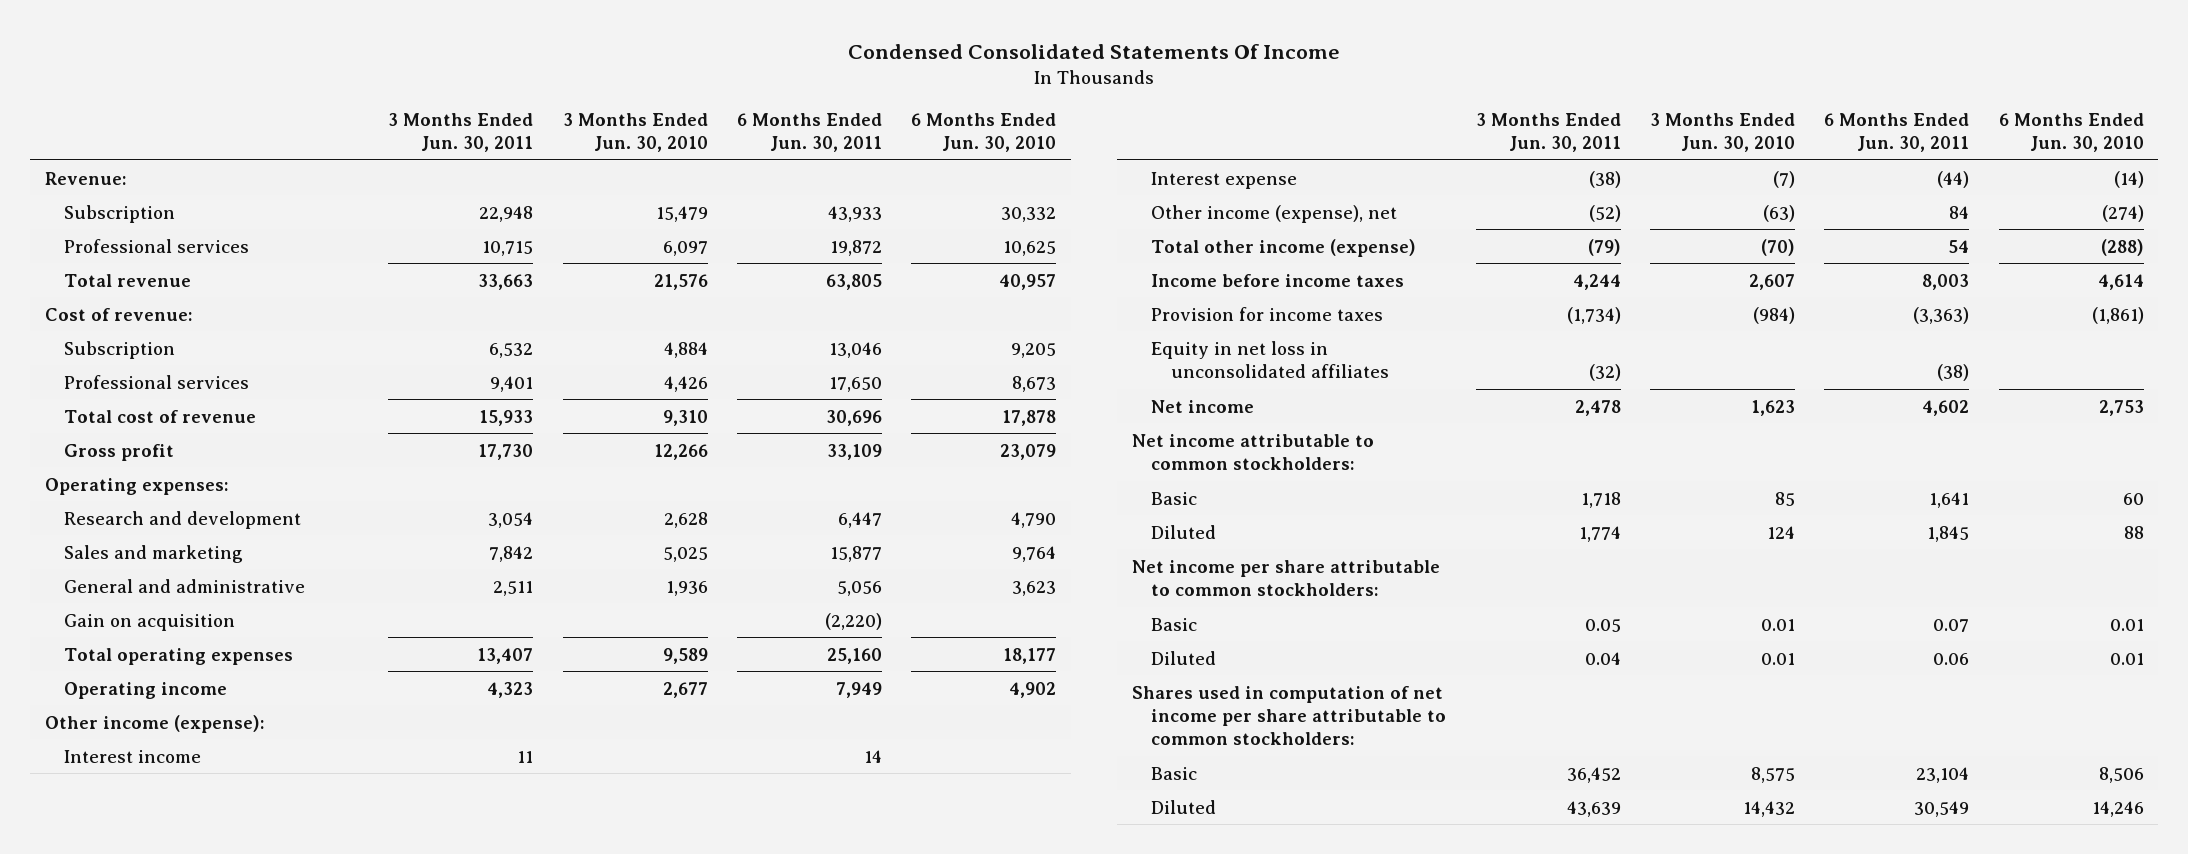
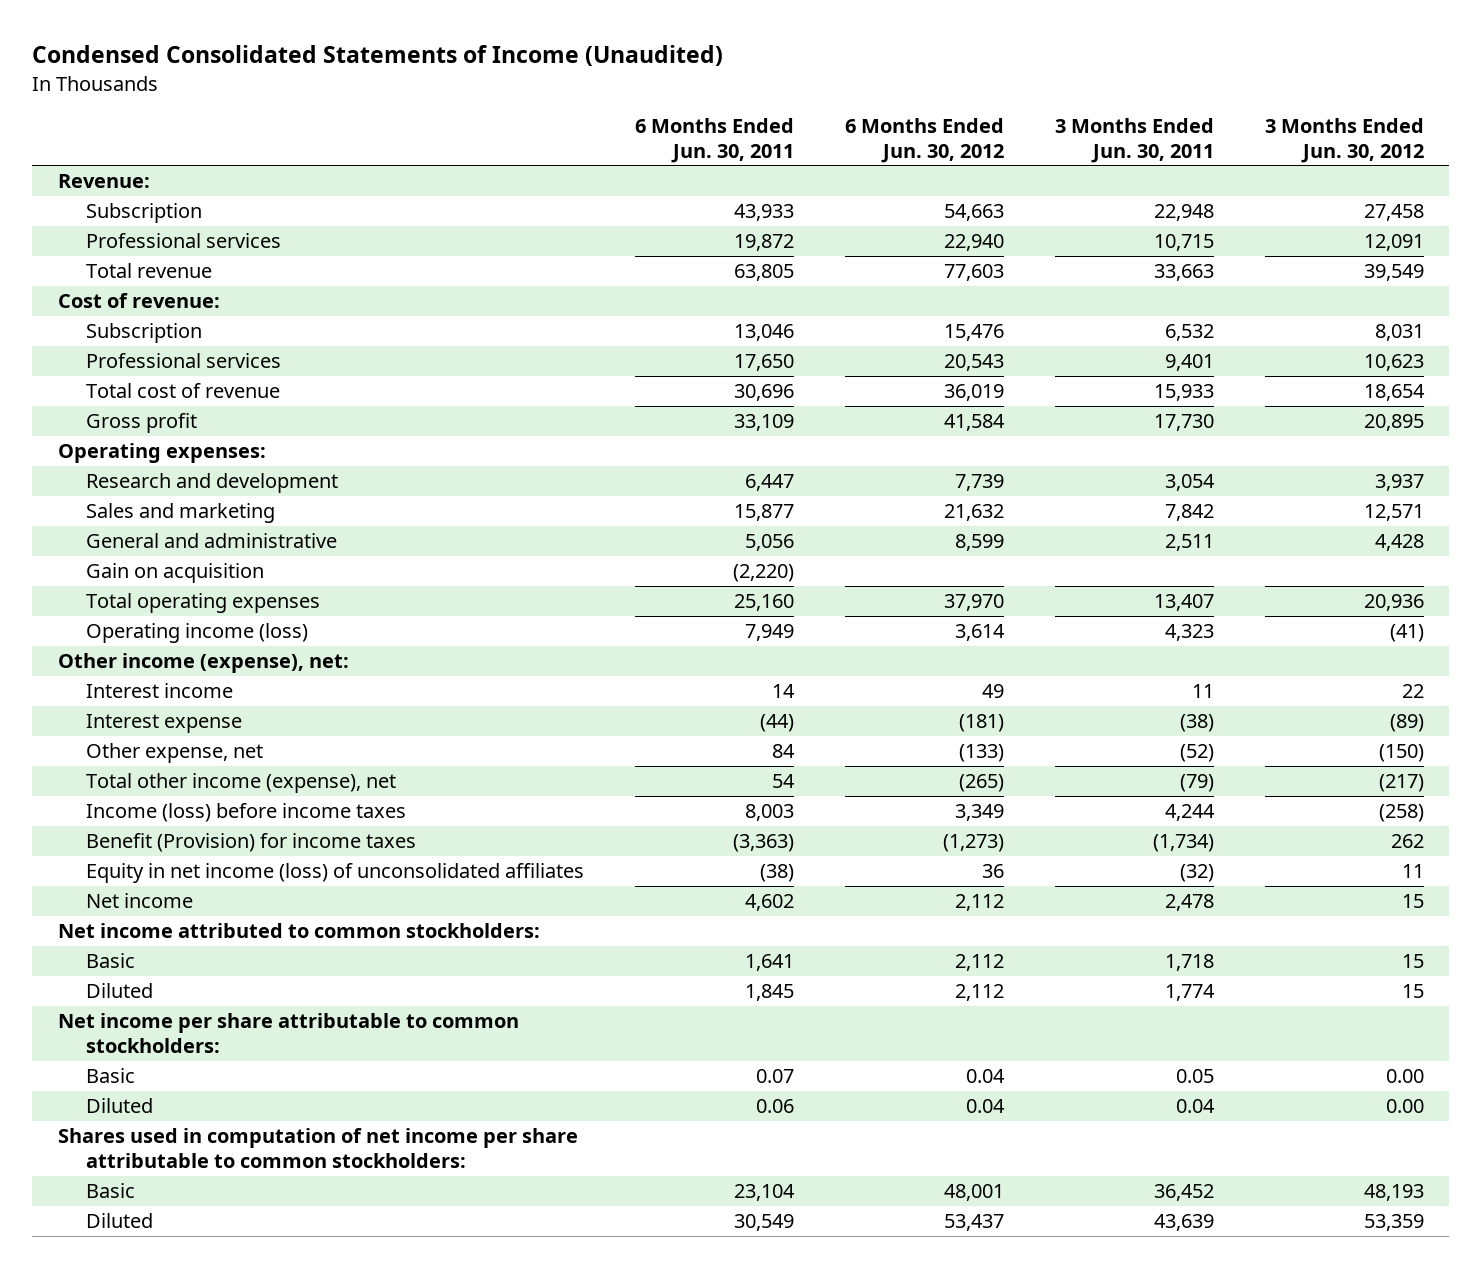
[848,43,1341,59] Condensed Consolidated Statements Of Income -> [32,45,724,67] Condensed Consolidated Statements of Income (Unaudited)
[562,112,708,152] 3 Months Ended Jun. 30, 2010 -> none
[911,112,1057,152] 6 Months Ended Jun. 30, 2010 -> none
none -> [844,117,1004,163] 6 Months Ended Jun. 30, 2012
none -> [1264,117,1424,163] 3 Months Ended Jun. 30, 2012
[64,681,228,699] Operating income -> [85,623,308,644] Operating income (loss)
[44,714,265,733] Other income (expense): -> [57,653,349,674] Other income (expense), net:
[1151,204,1398,223] Other income (expense), net -> [85,743,263,764] Other expense, net
[1151,238,1417,257] Total other income (expense) -> [85,773,396,794] Total other income (expense), net
[1151,273,1405,287] Income before income taxes -> [85,803,406,823] Income (loss) before income taxes
[1151,306,1384,321] Provision for income taxes -> [85,833,416,853] Benefit (Provision) for income taxes
[1151,340,1389,378] Equity in net loss in unconsolidated affiliates -> [85,863,584,884] Equity in net income (loss) of unconsolidated affiliates
[1131,433,1374,470] Net income attributable to common stockholders: -> [57,923,540,939] Net income attributed to common stockholders:

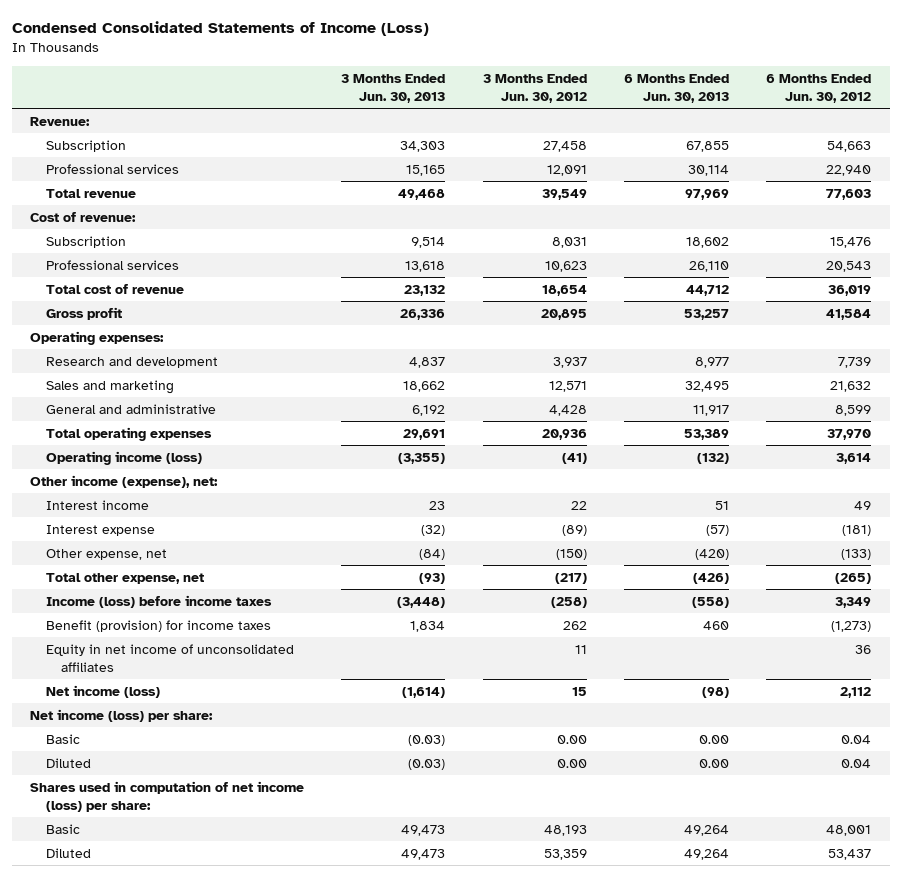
[32,45,724,67] Condensed Consolidated Statements of Income (Unaudited) -> [11,21,429,37] Condensed Consolidated Statements of Income (Loss)
[634,117,794,163] 6 Months Ended Jun. 30, 2011 -> none
[1054,117,1214,163] 3 Months Ended Jun. 30, 2011 -> none
none -> [341,74,446,103] 3 Months Ended Jun. 30, 2013
none -> [624,74,730,103] 6 Months Ended Jun. 30, 2013
[85,563,264,584] Gain on acquisition -> none
[85,773,396,794] Total other income (expense), net -> [45,572,204,584] Total other expense, net
[57,923,540,939] Net income attributed to common stockholders: -> none
[85,953,135,969] Basic -> none
[85,983,153,999] Diluted -> none
[85,833,416,853] Benefit (Provision) for income taxes -> [45,619,271,632] Benefit (provision) for income taxes
[85,863,584,884] Equity in net income (loss) of unconsolidated affiliates -> [45,643,294,672] Equity in net income of unconsolidated affiliates
[85,893,193,909] Net income -> [45,684,160,698] Net income (loss)
[57,1013,519,1054] Net income per share attributable to common stockholders: -> [30,708,214,722] Net income (loss) per share:
[57,1128,578,1169] Shares used in computation of net income per share attributable to common stockholders: -> [30,780,305,812] Shares used in computation of net income (loss) per share:

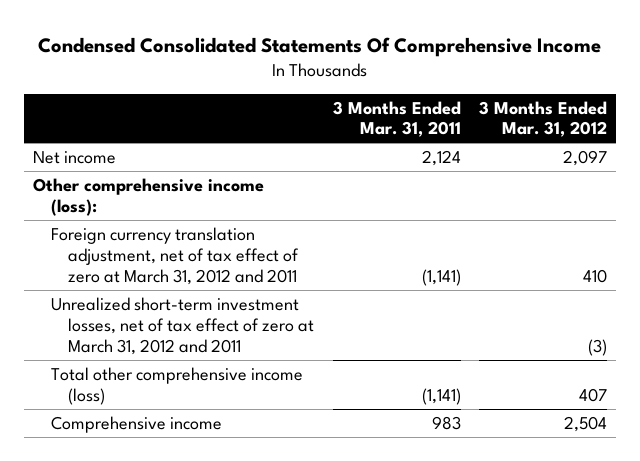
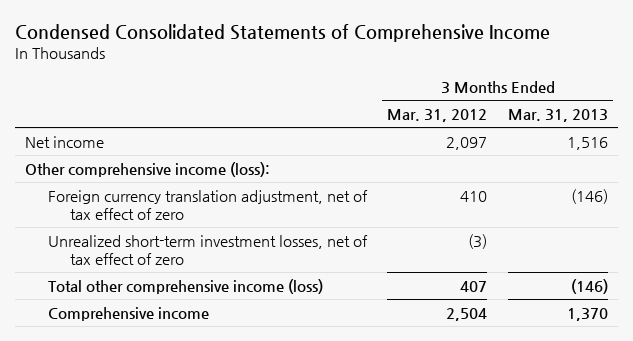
[38,36,602,57] Condensed Consolidated Statements Of Comprehensive Income -> [14,24,550,43] Condensed Consolidated Statements of Comprehensive Income
[332,100,461,138] 3 Months Ended Mar. 31, 2011 -> none
none -> [507,108,608,122] Mar. 31, 2013
[50,226,300,285] Foreign currency translation adjustment, net of tax effect of zero at March 31, 2012 and 2011 -> [47,189,368,221] Foreign currency translation adjustment, net of tax effect of zero
[50,296,315,355] Unrealized short-term investment losses, net of tax effect of zero at March 31, 2012 and 2011 -> [47,234,368,266] Unrealized short-term investment losses, net of tax effect of zero

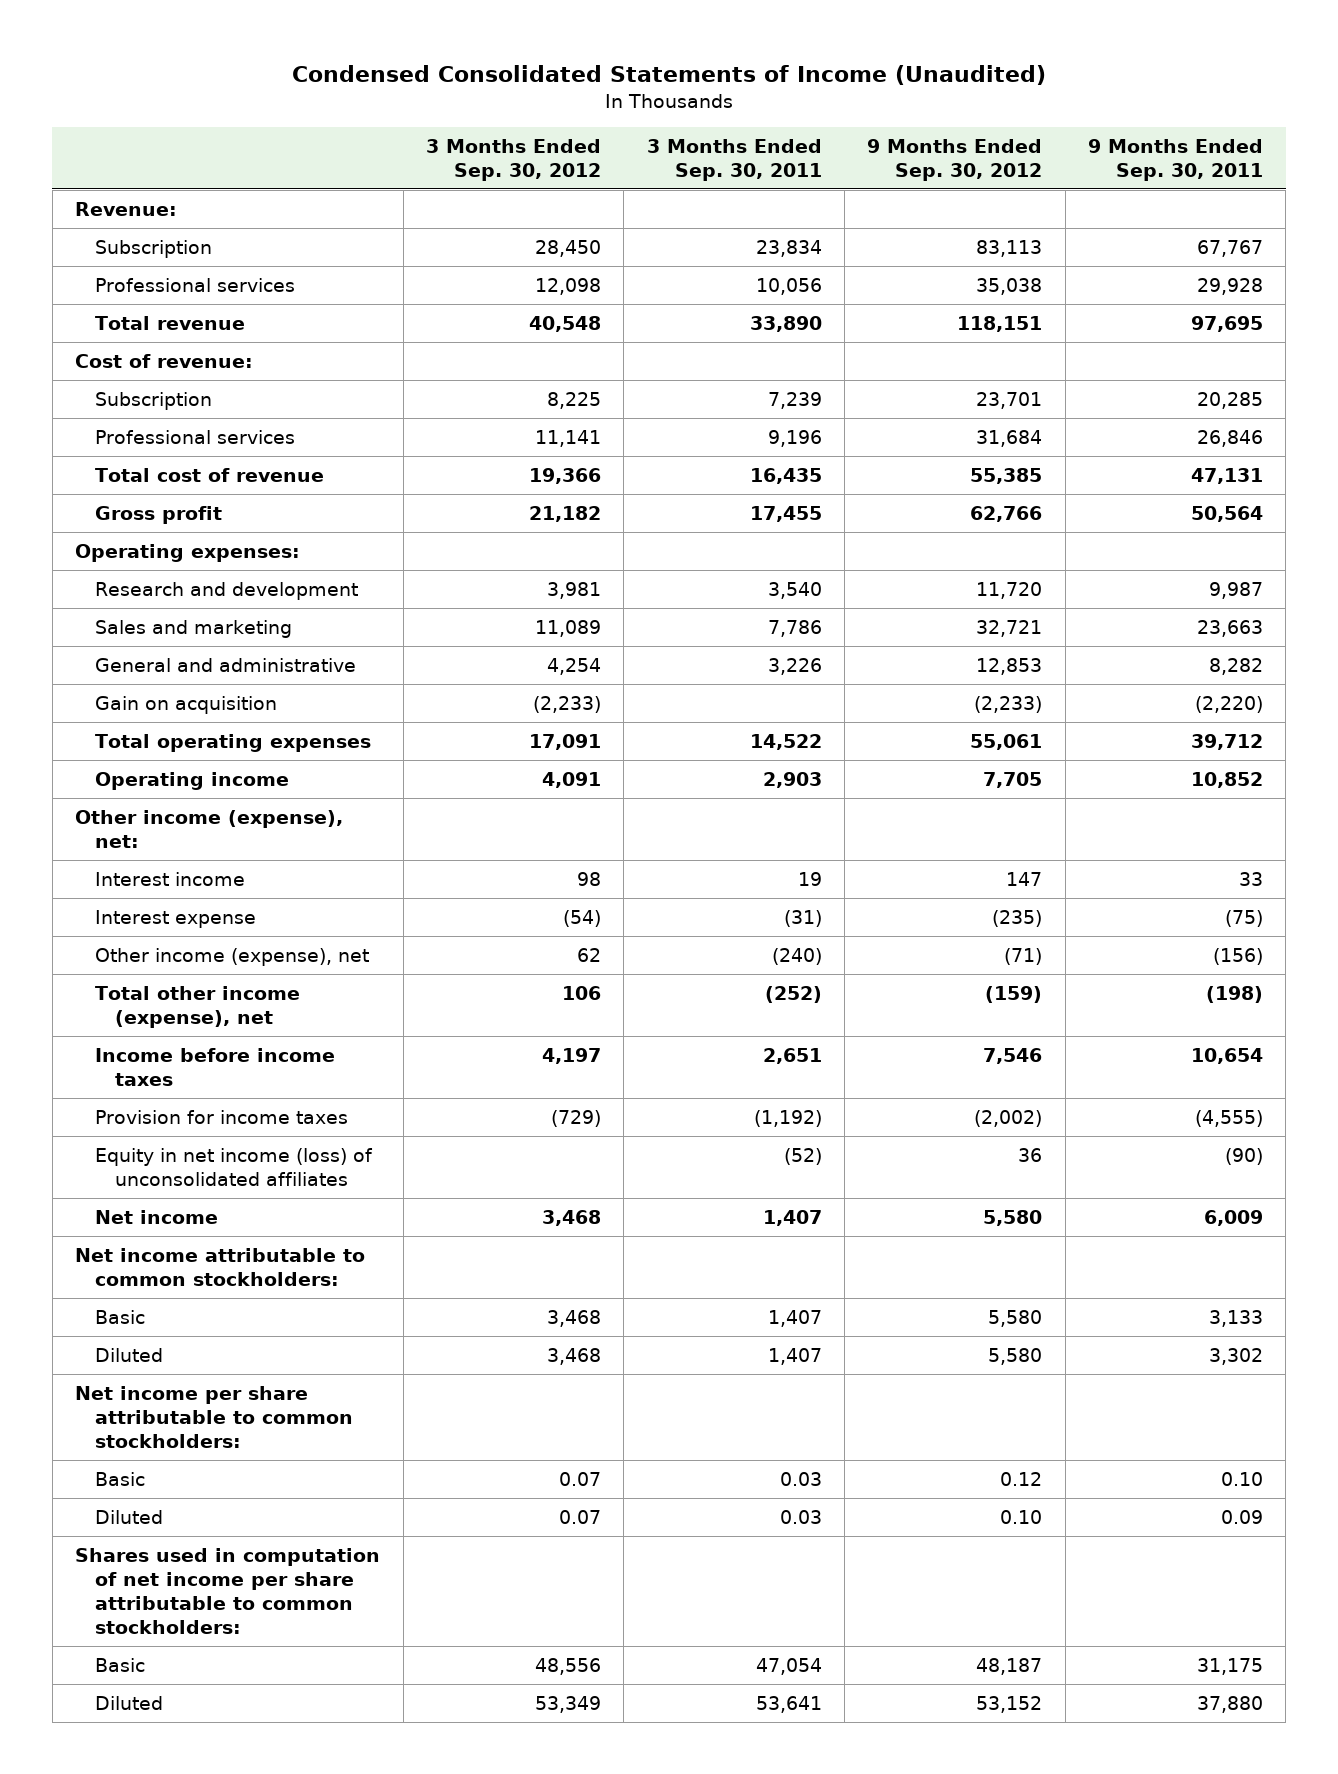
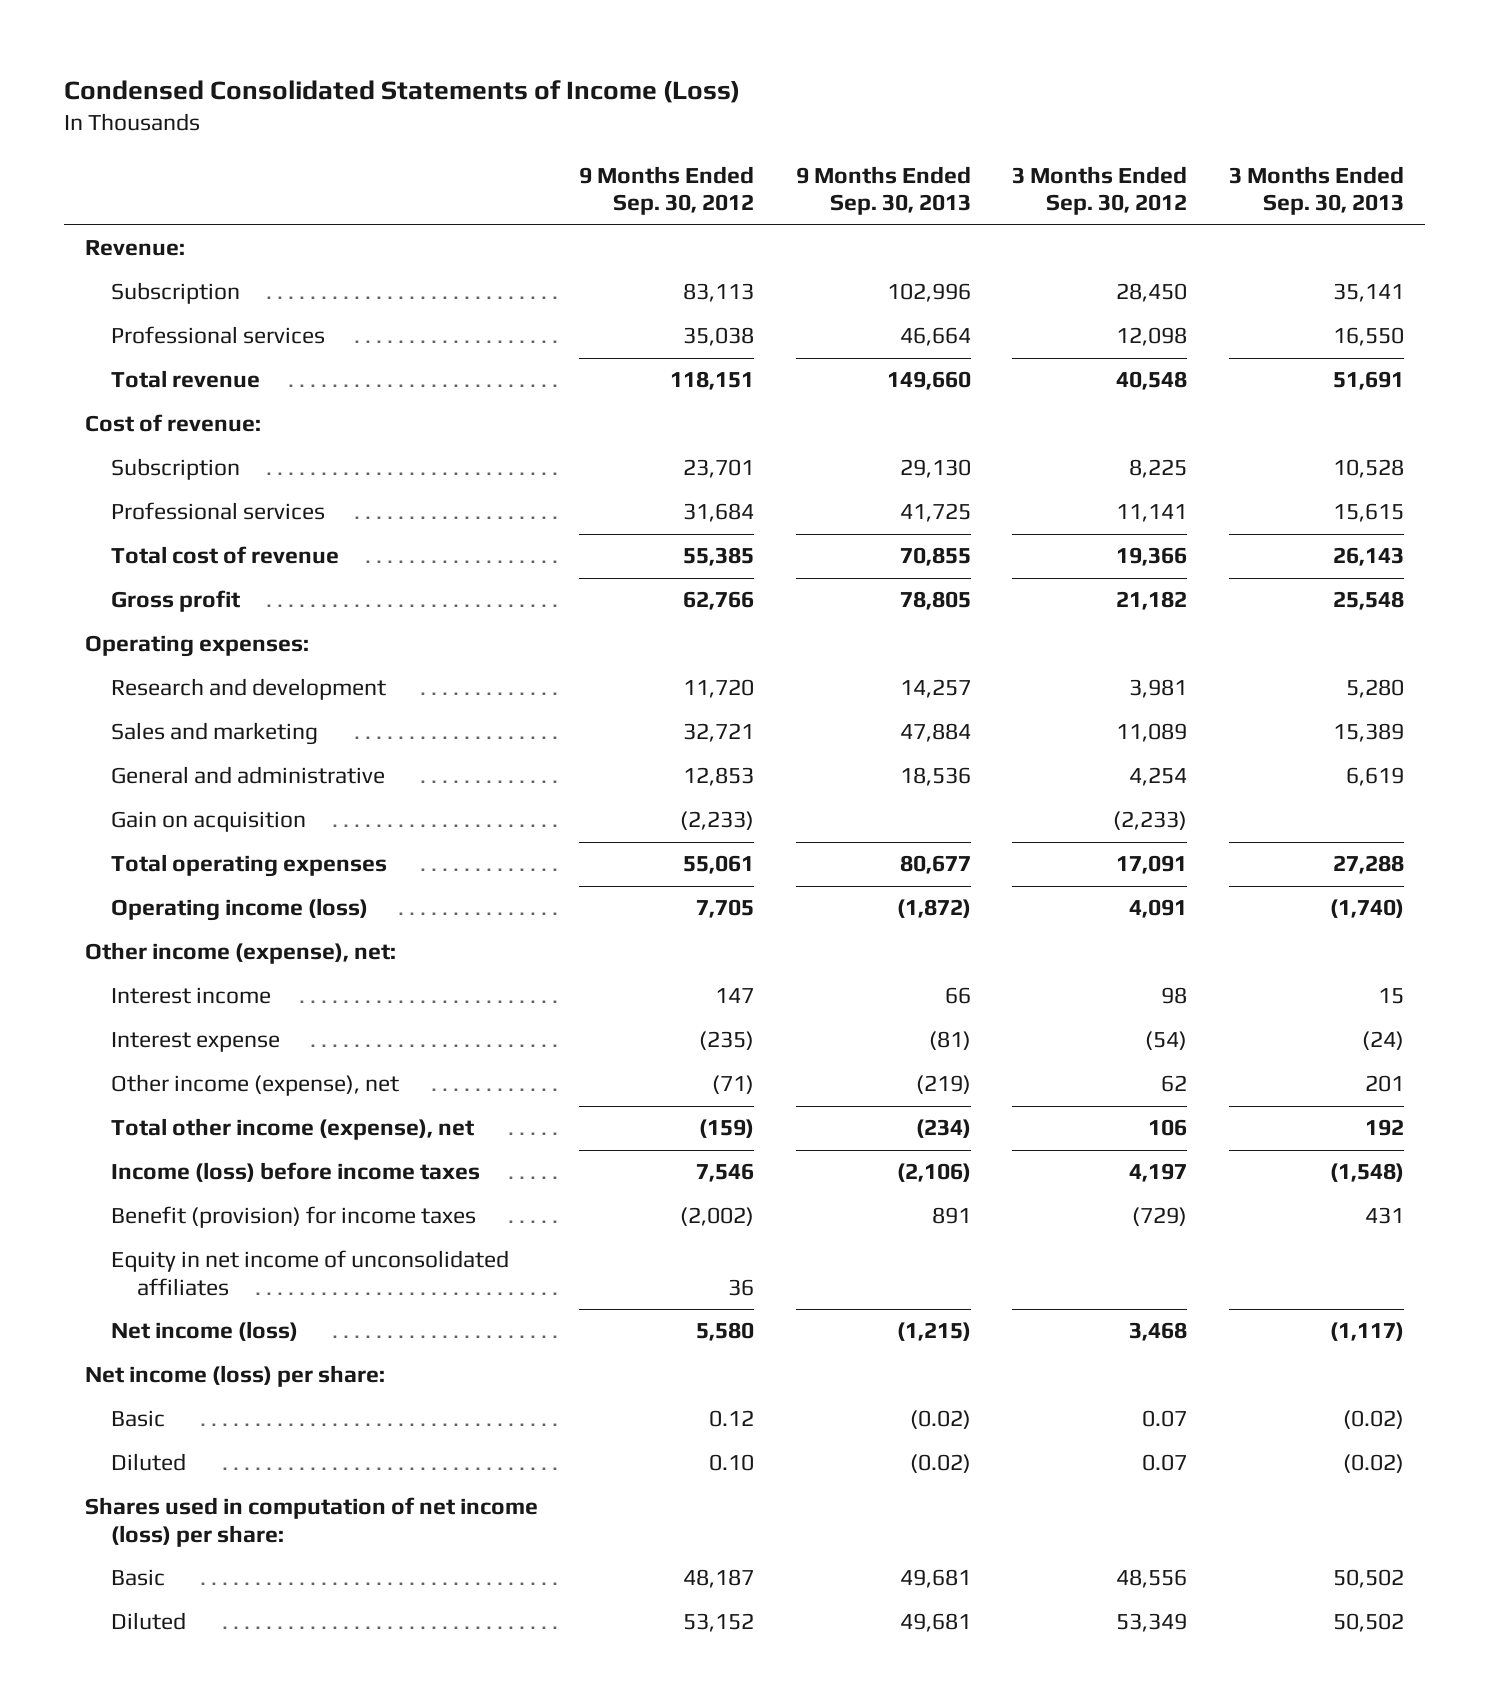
[292,65,1047,86] Condensed Consolidated Statements of Income (Unaudited) -> [63,80,740,104] Condensed Consolidated Statements of Income (Loss)
[646,138,822,181] 3 Months Ended Sep. 30, 2011 -> none
[1088,138,1264,181] 9 Months Ended Sep. 30, 2011 -> none
none -> [795,165,971,216] 9 Months Ended Sep. 30, 2013
none -> [1229,165,1405,216] 3 Months Ended Sep. 30, 2013
[95,771,290,790] Operating income -> [110,898,368,922] Operating income (loss)
[75,1247,366,1286] Net income attributable to common stockholders: -> none
[95,1309,146,1324] Basic -> none
[95,1347,164,1362] Diluted -> none
[95,1047,336,1086] Income before income taxes -> [110,1162,480,1183] Income (loss) before income taxes
[95,1109,349,1124] Provision for income taxes -> [110,1206,476,1229] Benefit (provision) for income taxes
[95,1147,374,1186] Equity in net income (loss) of unconsolidated affiliates -> [110,1250,509,1296] Equity in net income of unconsolidated affiliates
[95,1209,219,1224] Net income -> [110,1321,298,1342] Net income (loss)
[75,1385,354,1448] Net income per share attributable to common stockholders: -> [84,1365,385,1388] Net income (loss) per share:
[75,1547,381,1634] Shares used in computation of net income per share attributable to common stockholders: -> [84,1497,538,1547] Shares used in computation of net income (loss) per share:

